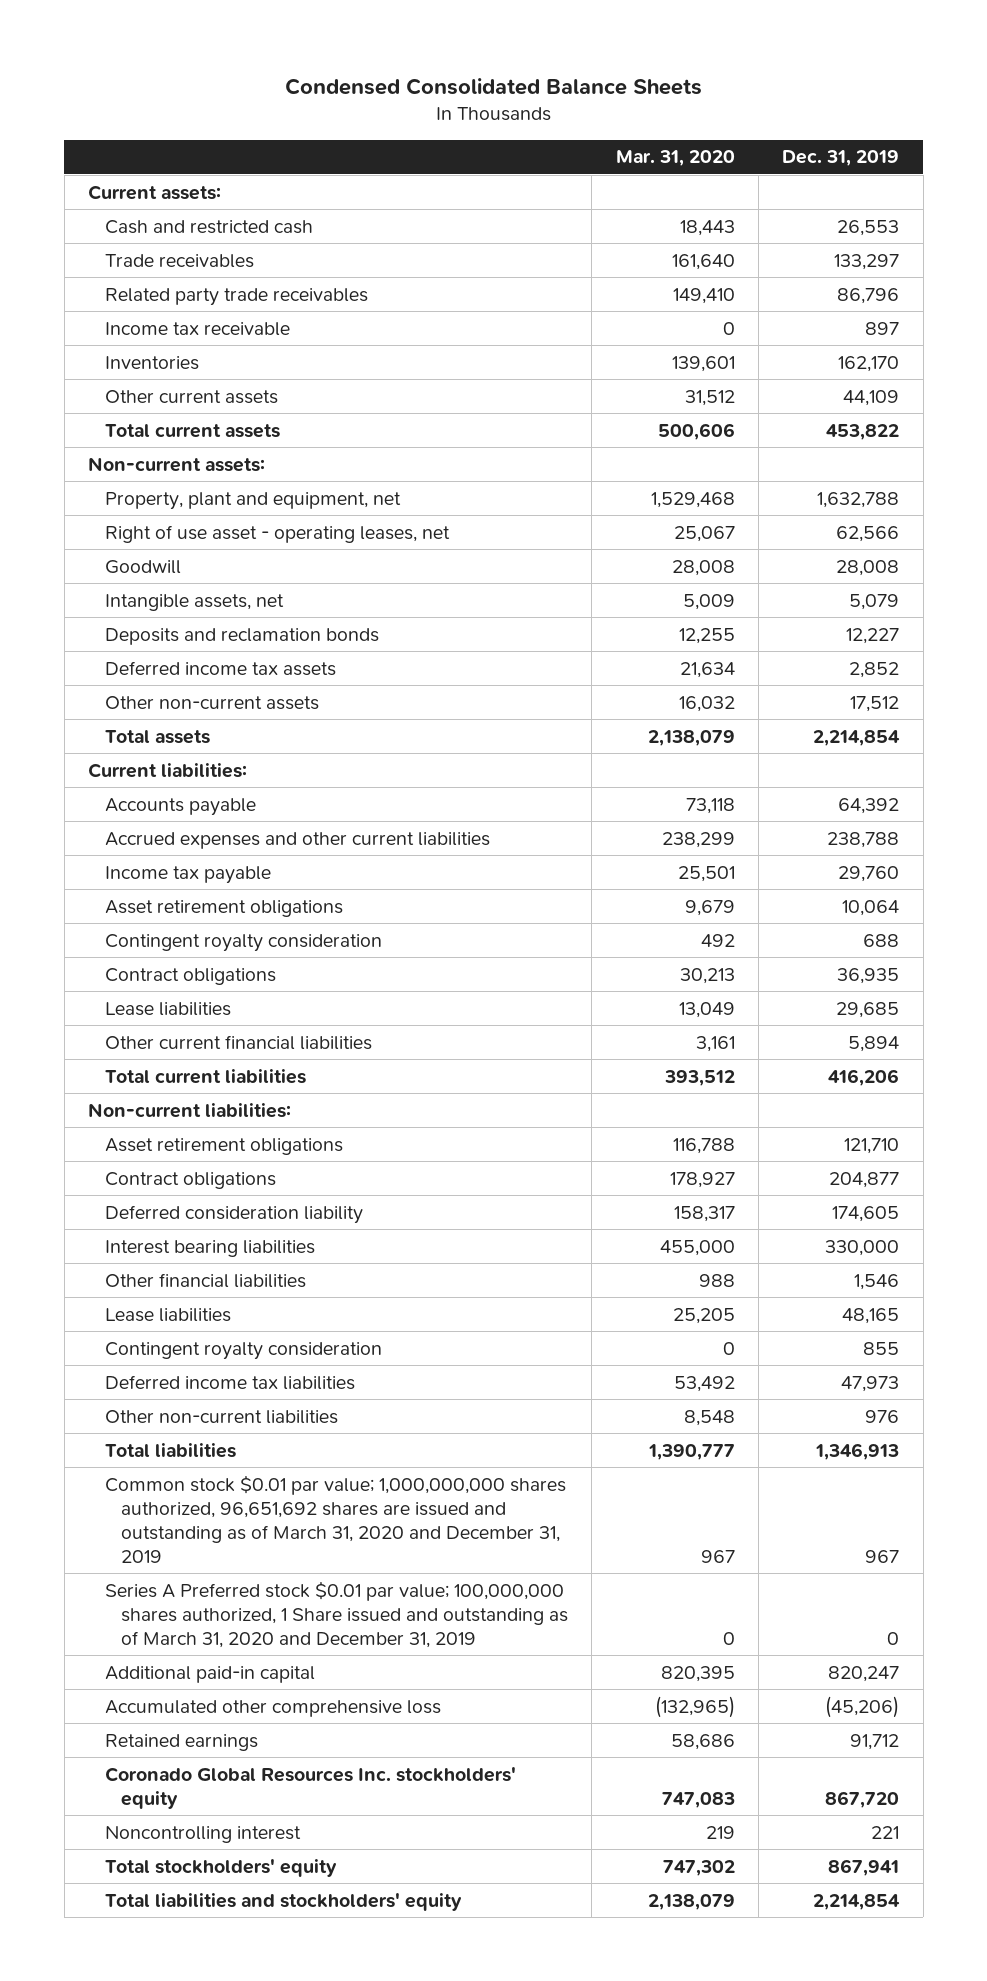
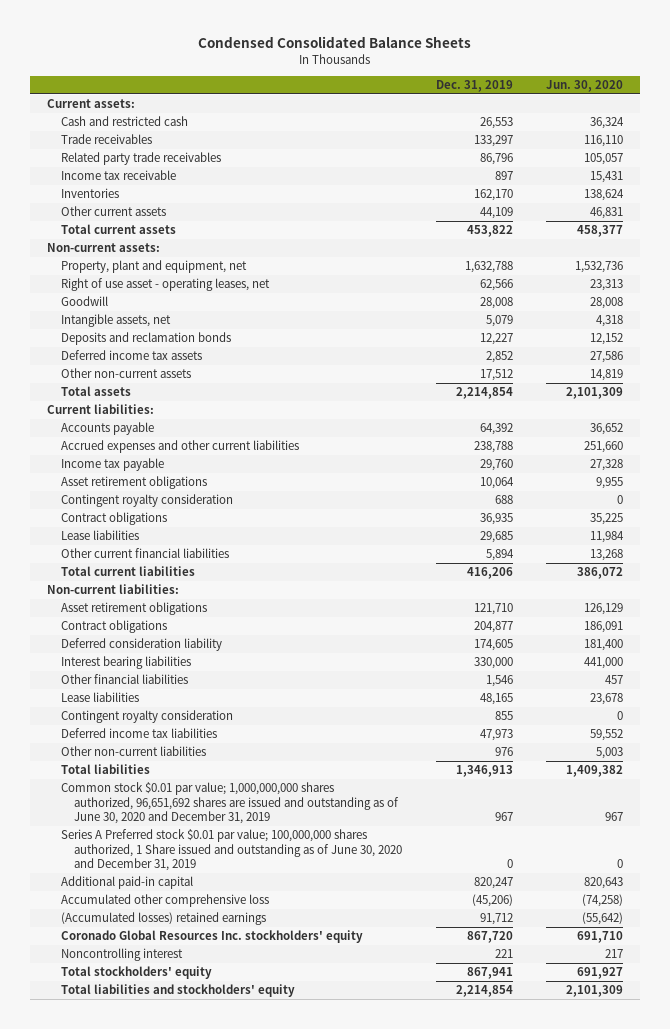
[615,150,735,167] Mar. 31, 2020 -> none
none -> [546,79,624,92] Jun. 30, 2020
[104,1474,566,1563] Common stock $0.01 par value; 1,000,000,000 shares authorized, 96,651,692 shares are issued and outstanding as of March 31, 2020 and December 31, 2019 -> [60,782,400,825] Common stock $0.01 par value; 1,000,000,000 shares authorized, 96,651,692 shares are issued and outstanding as of June 30, 2020 and December 31, 2019
[104,1580,569,1648] Series A Preferred stock $0.01 par value; 100,000,000 shares authorized, 1 Share issued and outstanding as of March 31, 2020 and December 31, 2019 -> [60,829,403,872] Series A Preferred stock $0.01 par value; 100,000,000 shares authorized, 1 Share issued and outstanding as of June 30, 2020 and December 31, 2019
[104,1733,258,1751] Retained earnings -> [60,912,266,926] (Accumulated losses) retained earnings

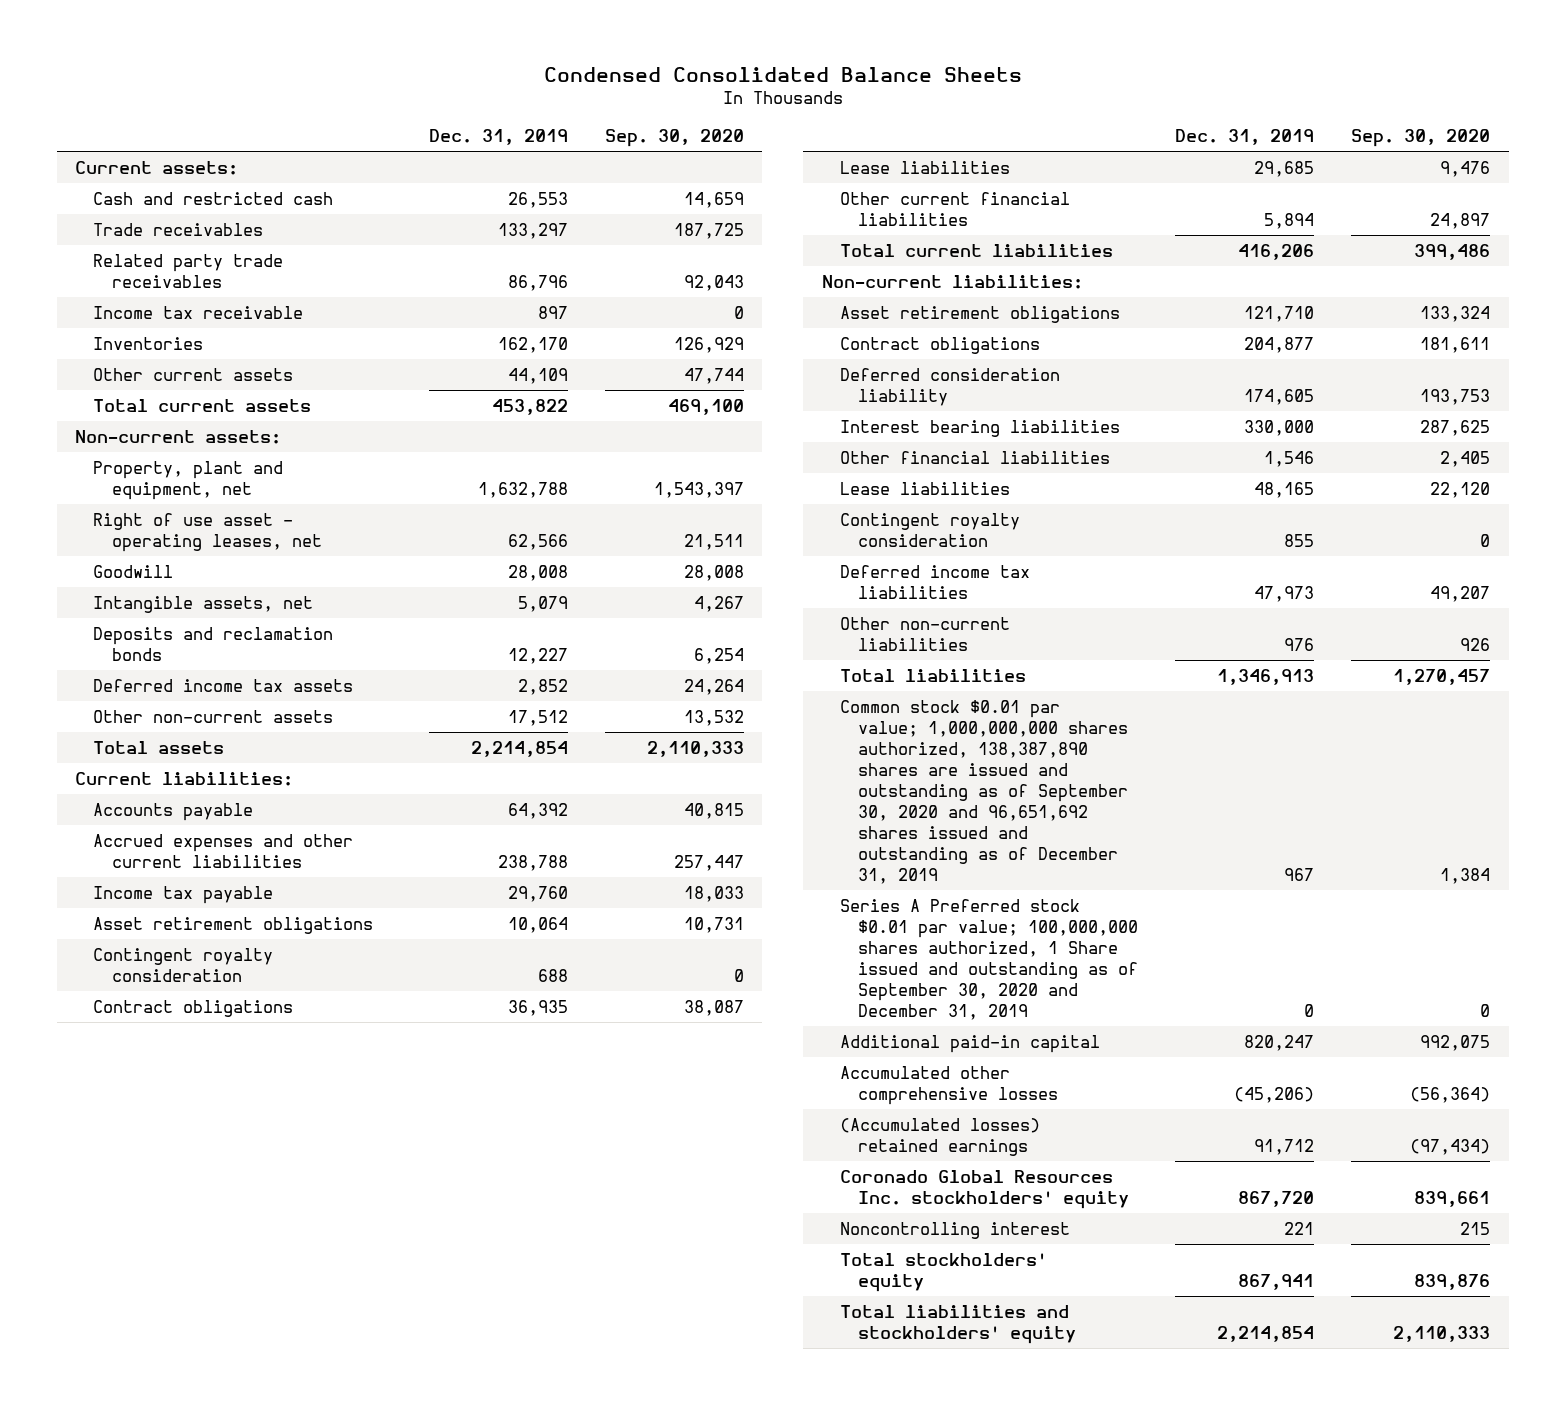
[546,79,624,92] Jun. 30, 2020 -> none
none -> [604,129,744,148] Sep. 30, 2020
[60,782,400,825] Common stock $0.01 par value; 1,000,000,000 shares authorized, 96,651,692 shares are issued and outstanding as of June 30, 2020 and December 31, 2019 -> [839,699,1129,884] Common stock $0.01 par value; 1,000,000,000 shares authorized, 138,387,890 shares are issued and outstanding as of September 30, 2020 and 96,651,692 shares issued and outstanding as of December 31, 2019
[60,829,403,872] Series A Preferred stock $0.01 par value; 100,000,000 shares authorized, 1 Share issued and outstanding as of June 30, 2020 and December 31, 2019 -> [839,898,1139,1020] Series A Preferred stock $0.01 par value; 100,000,000 shares authorized, 1 Share issued and outstanding as of September 30, 2020 and December 31, 2019
[60,894,269,908] Accumulated other comprehensive loss -> [839,1065,1059,1105] Accumulated other comprehensive losses

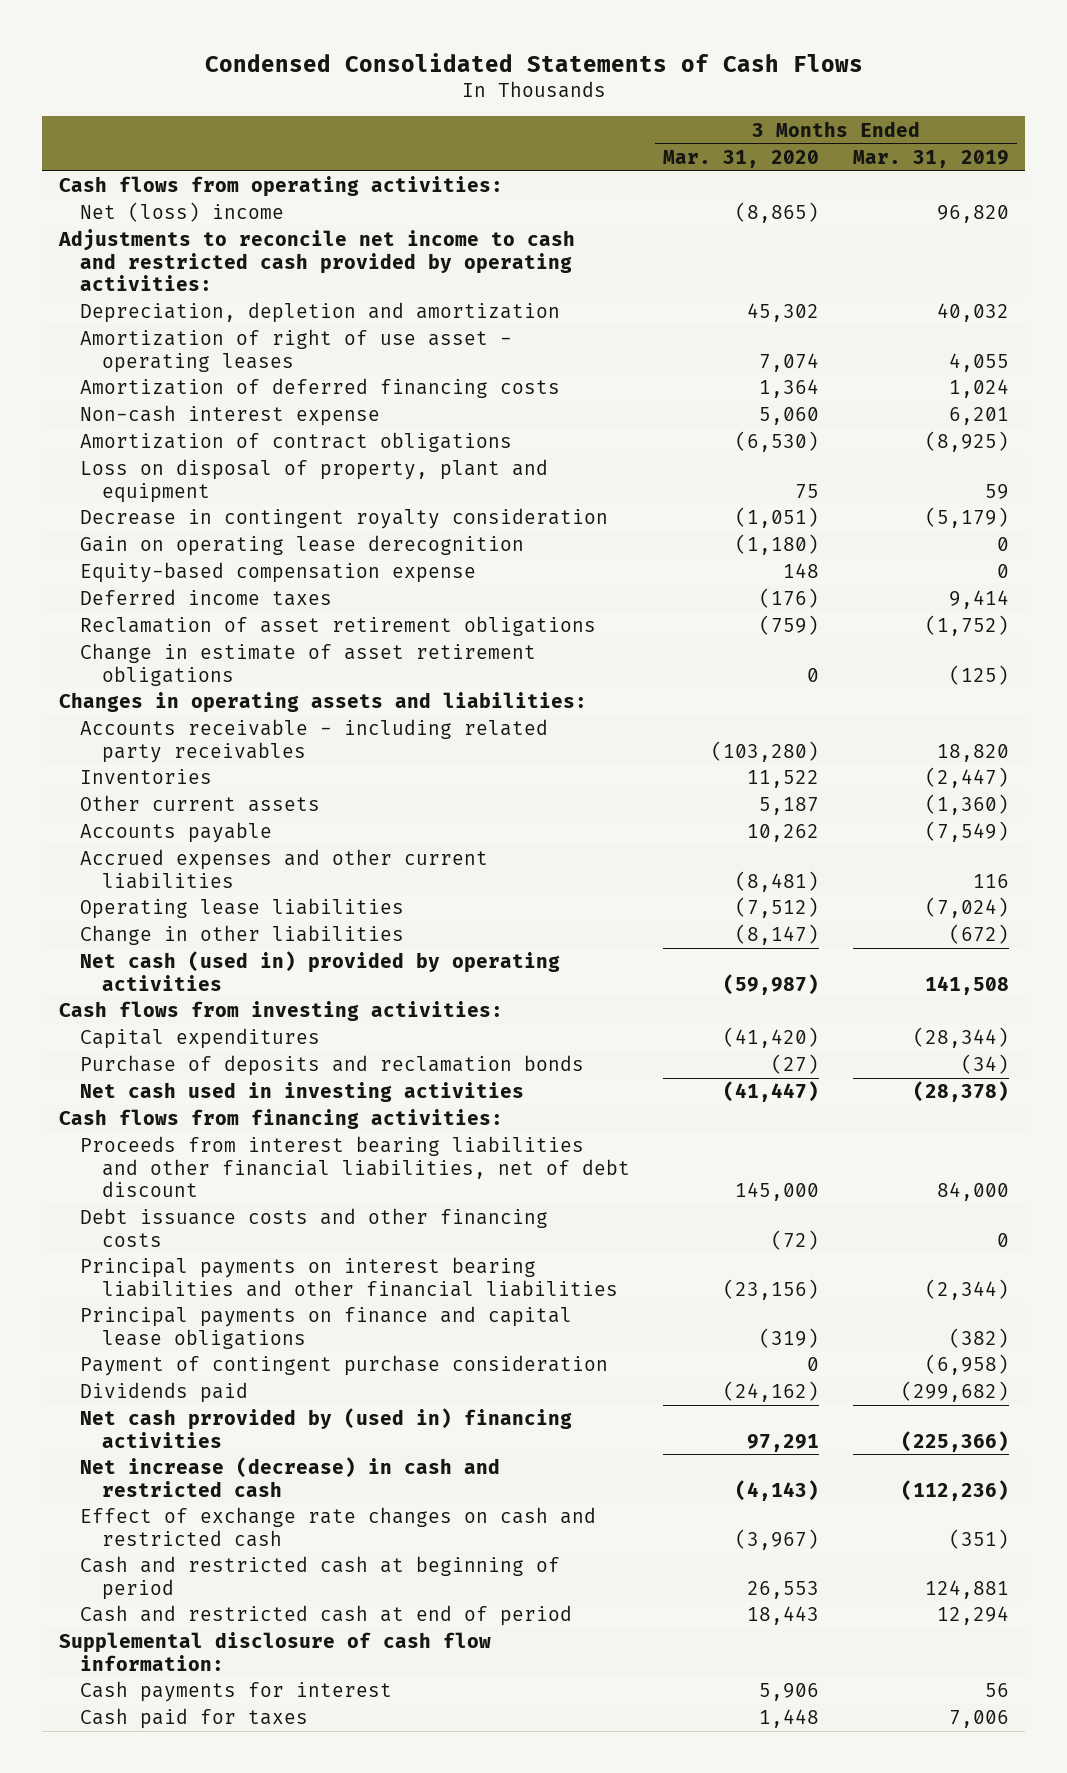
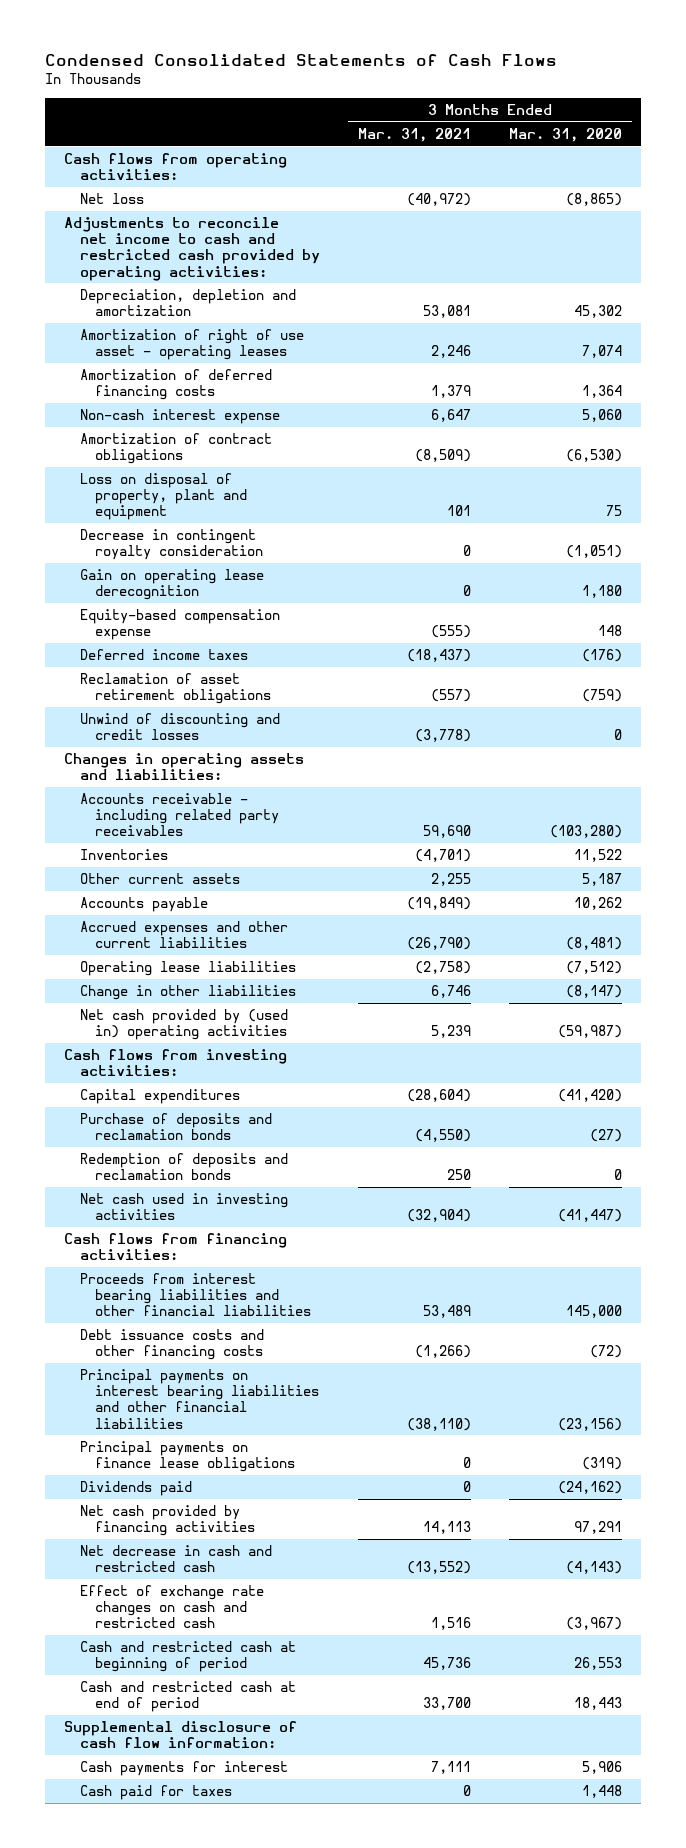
[852,149,1009,168] Mar. 31, 2019 -> none
none -> [357,127,471,142] Mar. 31, 2021
[80,202,285,223] Net (loss) income -> [79,193,144,205] Net loss
[735,534,820,556] (1,180) -> [582,585,623,599] 1,180
[80,643,537,686] Change in estimate of asset retirement obligations -> none
none -> [79,713,280,741] Unwind of discounting and credit losses
[80,951,561,991] Net cash (used in) provided by operating activities -> [79,1009,288,1041] Net cash provided by (used in) operating activities
none -> [79,1153,288,1181] Redemption of deposits and reclamation bonds
[80,1136,630,1197] Proceeds from interest bearing liabilities and other financial liabilities, net of debt discount -> [79,1273,312,1317] Proceeds from interest bearing liabilities and other financial liabilities
[80,1355,609,1377] Payment of contingent purchase consideration -> none
[80,1306,573,1349] Principal payments on finance and capital lease obligations -> [79,1441,296,1473] Principal payments on finance lease obligations
[80,1408,573,1448] Net cash prrovided by (used in) financing activities -> [79,1505,256,1537] Net cash provided by financing activities
[80,1457,501,1497] Net increase (decrease) in cash and restricted cash -> [79,1545,272,1573] Net decrease in cash and restricted cash

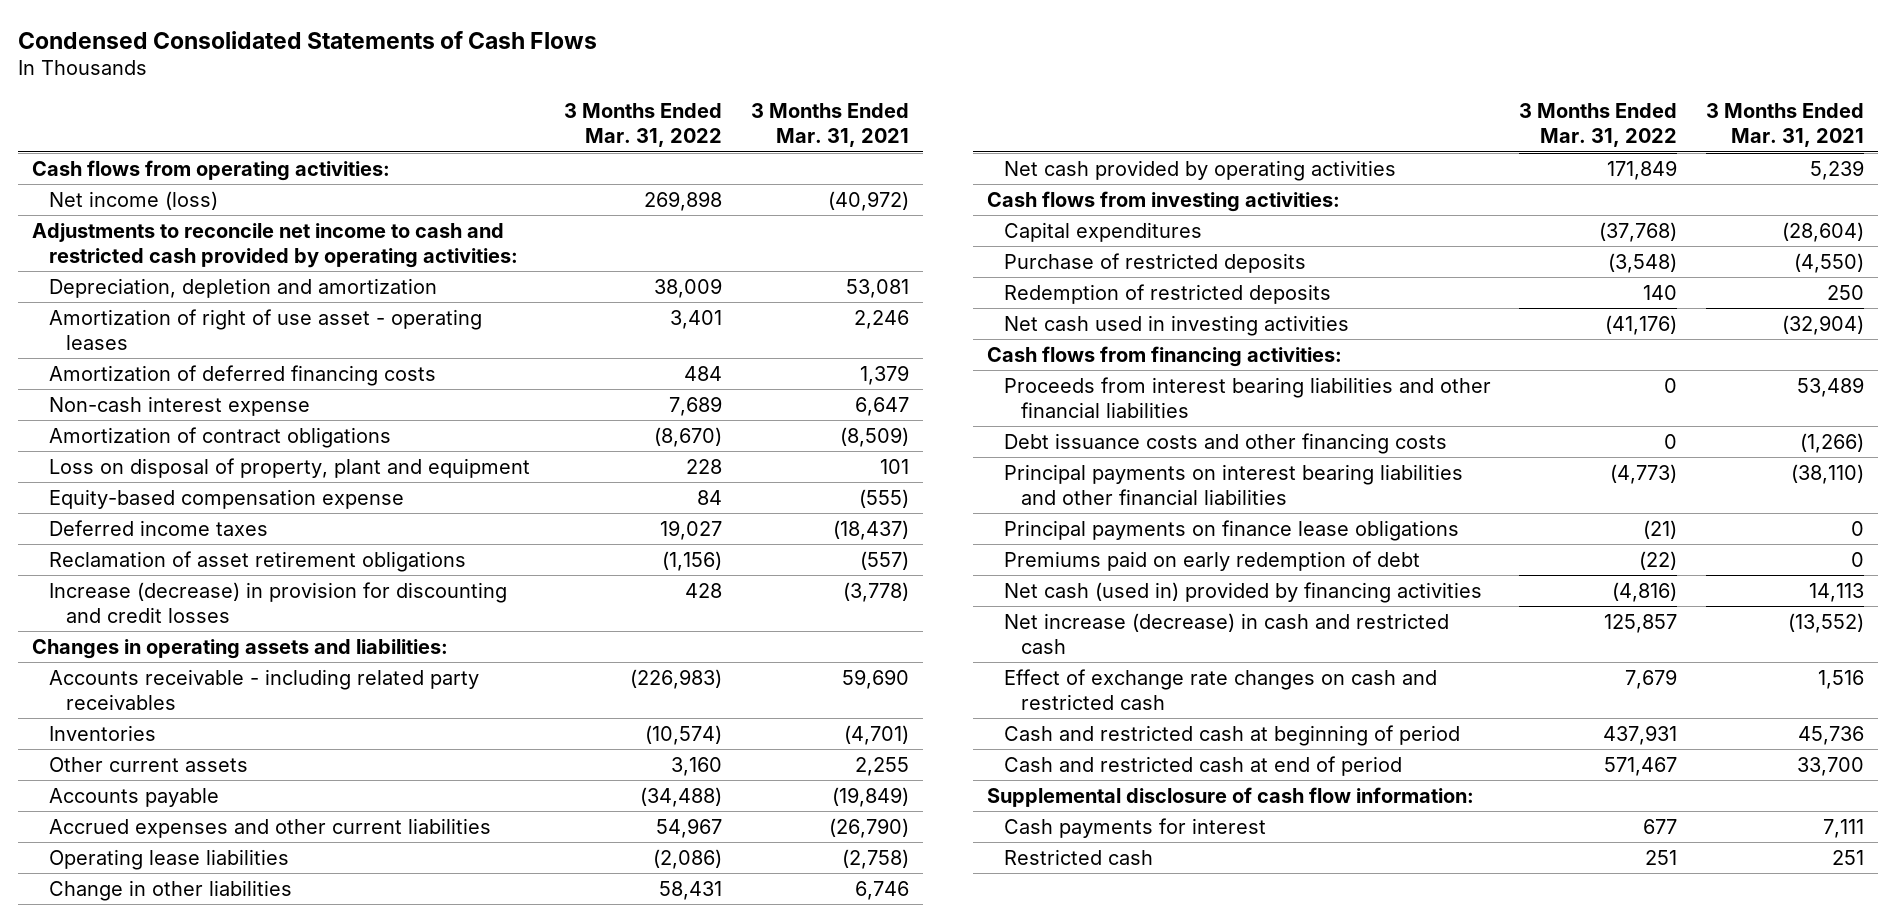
[509,127,623,142] Mar. 31, 2020 -> none
none -> [564,103,723,148] 3 Months Ended Mar. 31, 2022
[79,193,144,205] Net loss -> [49,190,219,210] Net income (loss)
[79,529,264,561] Decrease in contingent royalty consideration -> none
[79,569,264,601] Gain on operating lease derecognition -> none
[79,713,280,741] Unwind of discounting and credit losses -> [49,581,508,623] Increase (decrease) in provision for discounting and credit losses
[79,1009,288,1041] Net cash provided by (used in) operating activities -> [1003,159,1396,181] Net cash provided by operating activities
[79,1153,288,1181] Redemption of deposits and reclamation bonds -> none
[79,1113,272,1141] Purchase of deposits and reclamation bonds -> [1003,252,1306,273] Purchase of restricted deposits
none -> [1003,283,1331,304] Redemption of restricted deposits
[79,1481,192,1497] Dividends paid -> none
none -> [1003,550,1420,571] Premiums paid on early redemption of debt
[79,1505,256,1537] Net cash provided by financing activities -> [1003,581,1482,603] Net cash (used in) provided by financing activities
[79,1545,272,1573] Net decrease in cash and restricted cash -> [1003,612,1449,654] Net increase (decrease) in cash and restricted cash
[79,1785,232,1801] Cash paid for taxes -> none
none -> [1003,848,1153,865] Restricted cash

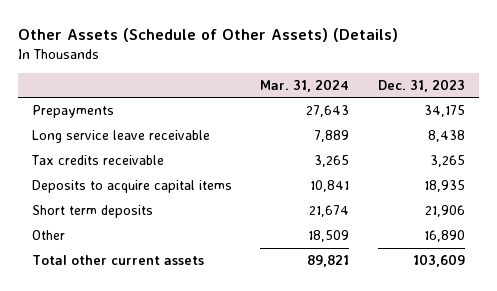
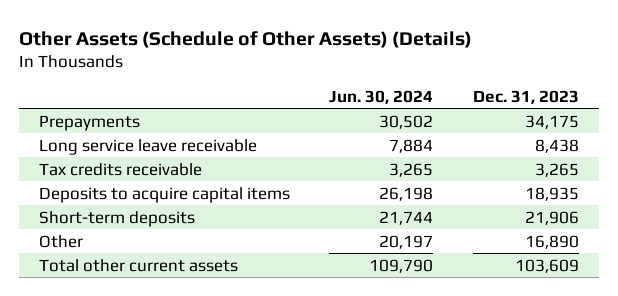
[260,78,350,92] Mar. 31, 2024 -> none
none -> [329,89,434,104] Jun. 30, 2024
[31,205,153,219] Short term deposits -> [38,210,195,227] Short-term deposits

